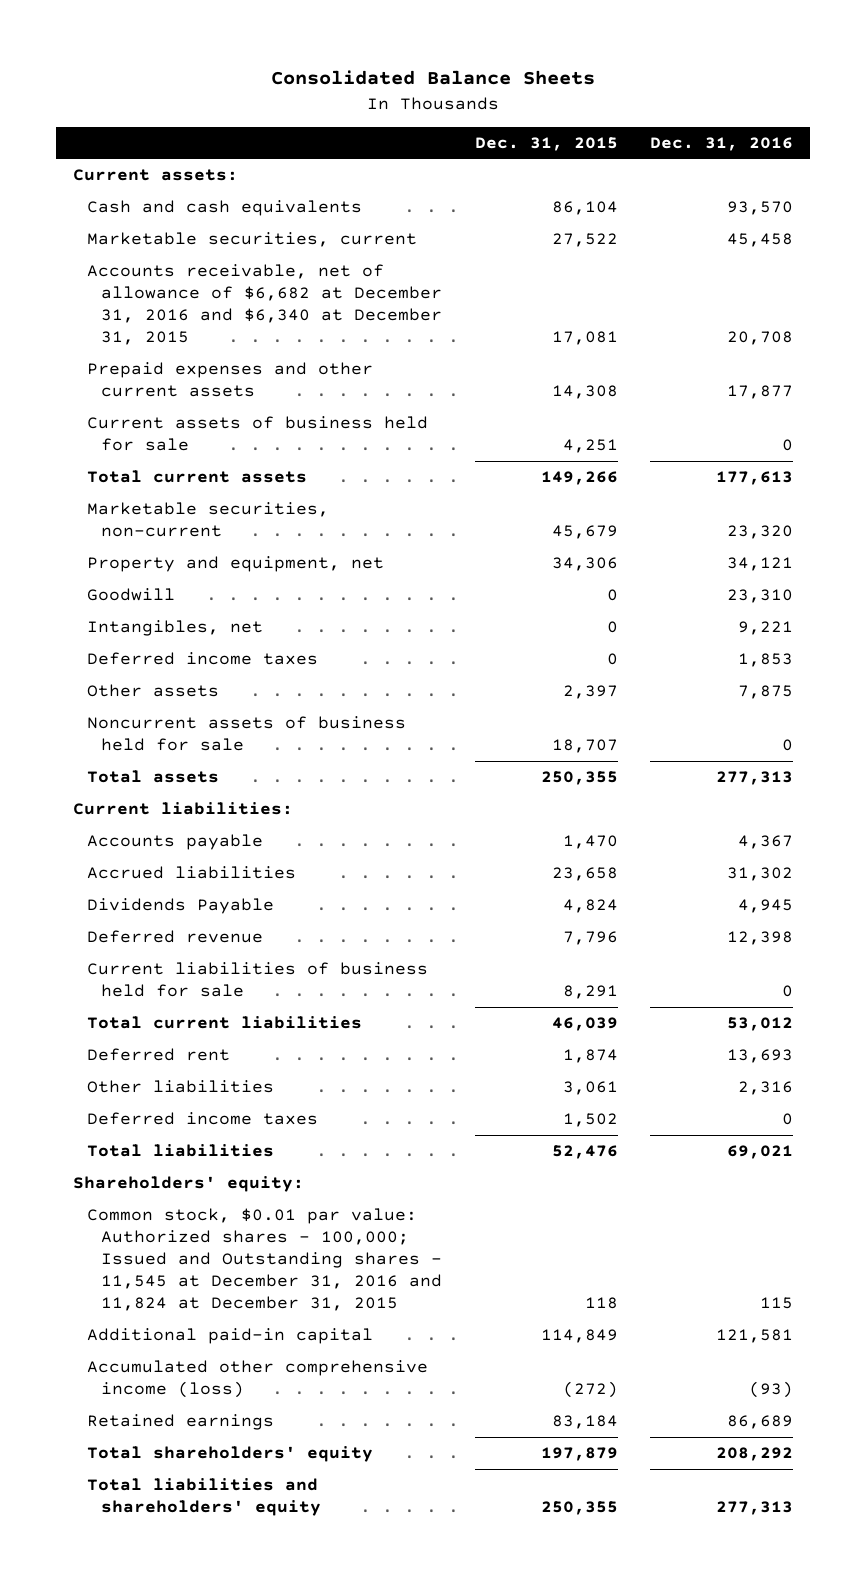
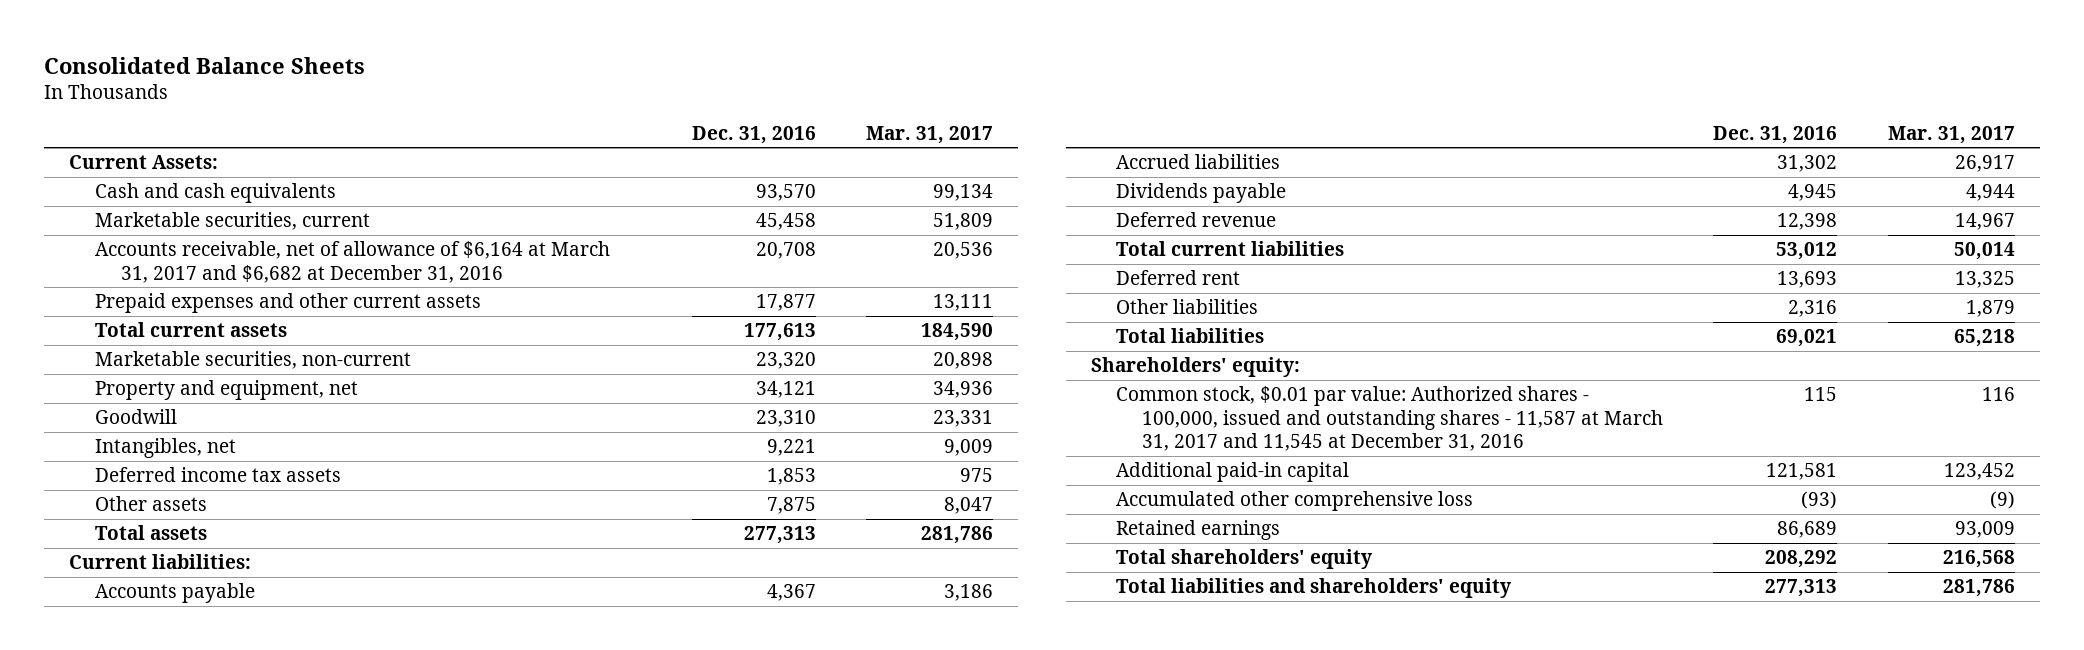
[474,136,618,151] Dec. 31, 2015 -> none
none -> [865,125,993,144] Mar. 31, 2017
[72,169,238,182] Current assets: -> [69,155,219,170] Current Assets:
[86,264,443,346] Accounts receivable, net of allowance of $6,682 at December 31, 2016 and $6,340 at December 31, 2015 -> [94,241,610,283] Accounts receivable, net of allowance of $6,164 at March 31, 2017 and $6,682 at December 31, 2016
[86,416,428,452] Current assets of business held for sale -> none
[86,652,318,666] Deferred income taxes -> [94,467,341,483] Deferred income tax assets
[86,716,406,752] Noncurrent assets of business held for sale -> none
[86,898,274,915] Dividends Payable -> [1116,183,1287,204] Dividends payable
[86,962,428,998] Current liabilities of business held for sale -> none
[86,1112,318,1126] Deferred income taxes -> none
[86,1208,443,1312] Common stock, $0.01 par value: Authorized shares - 100,000; Issued and Outstanding shares - 11,545 at December 31, 2016 and 11,824 at December 31, 2015 -> [1116,386,1664,452] Common stock, $0.01 par value: Authorized shares - 100,000, issued and outstanding shares - 11,587 at March 31, 2017 and 11,545 at December 31, 2016
[86,1360,428,1399] Accumulated other comprehensive income (loss) -> [1116,491,1474,512] Accumulated other comprehensive loss

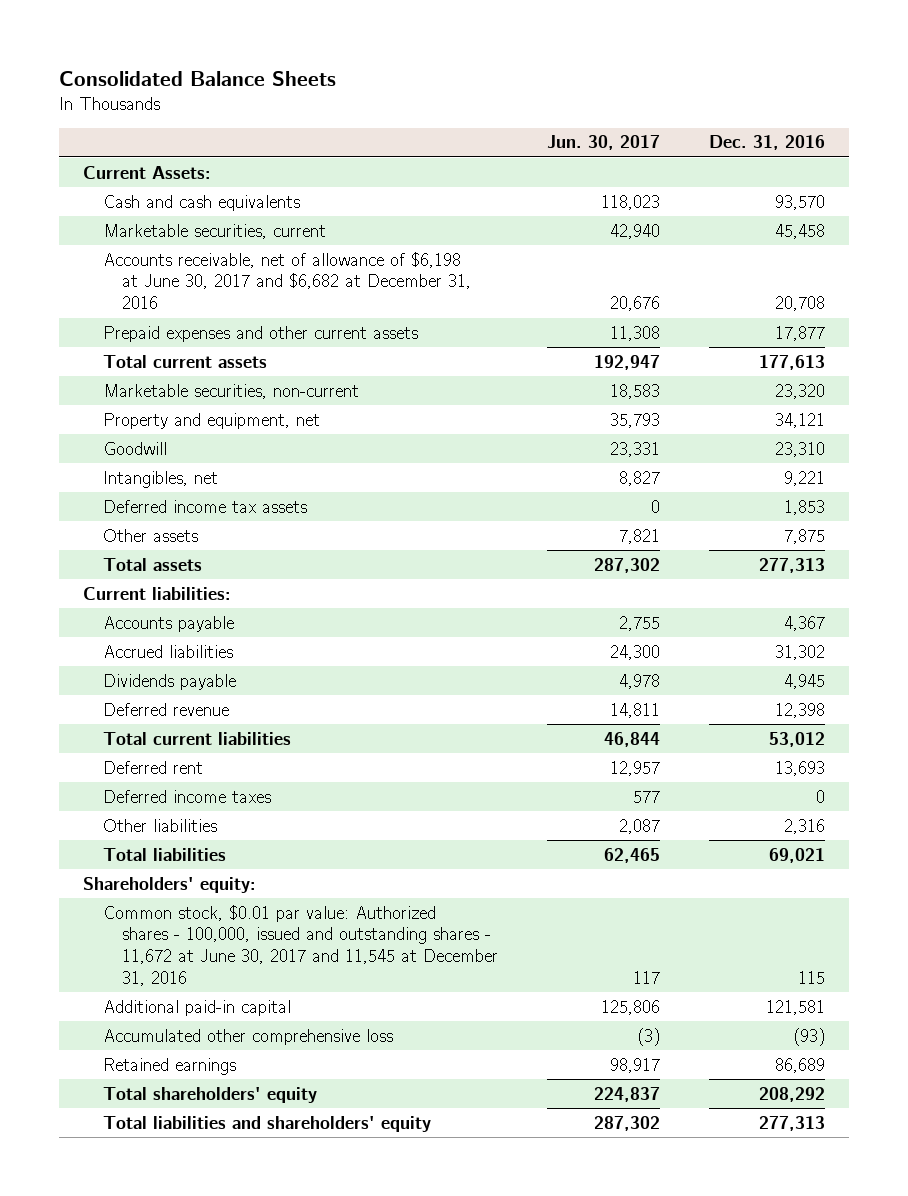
[865,125,993,144] Mar. 31, 2017 -> none
none -> [546,135,660,151] Jun. 30, 2017
[94,241,610,283] Accounts receivable, net of allowance of $6,164 at March 31, 2017 and $6,682 at December 31, 2016 -> [102,251,472,310] Accounts receivable, net of allowance of $6,198 at June 30, 2017 and $6,682 at December 31, 2016
none -> [102,789,271,803] Deferred income taxes
[1116,386,1664,452] Common stock, $0.01 par value: Authorized shares - 100,000, issued and outstanding shares - 11,587 at March 31, 2017 and 11,545 at December 31, 2016 -> [102,904,499,987] Common stock, $0.01 par value: Authorized shares - 100,000, issued and outstanding shares - 11,672 at June 30, 2017 and 11,545 at December 31, 2016

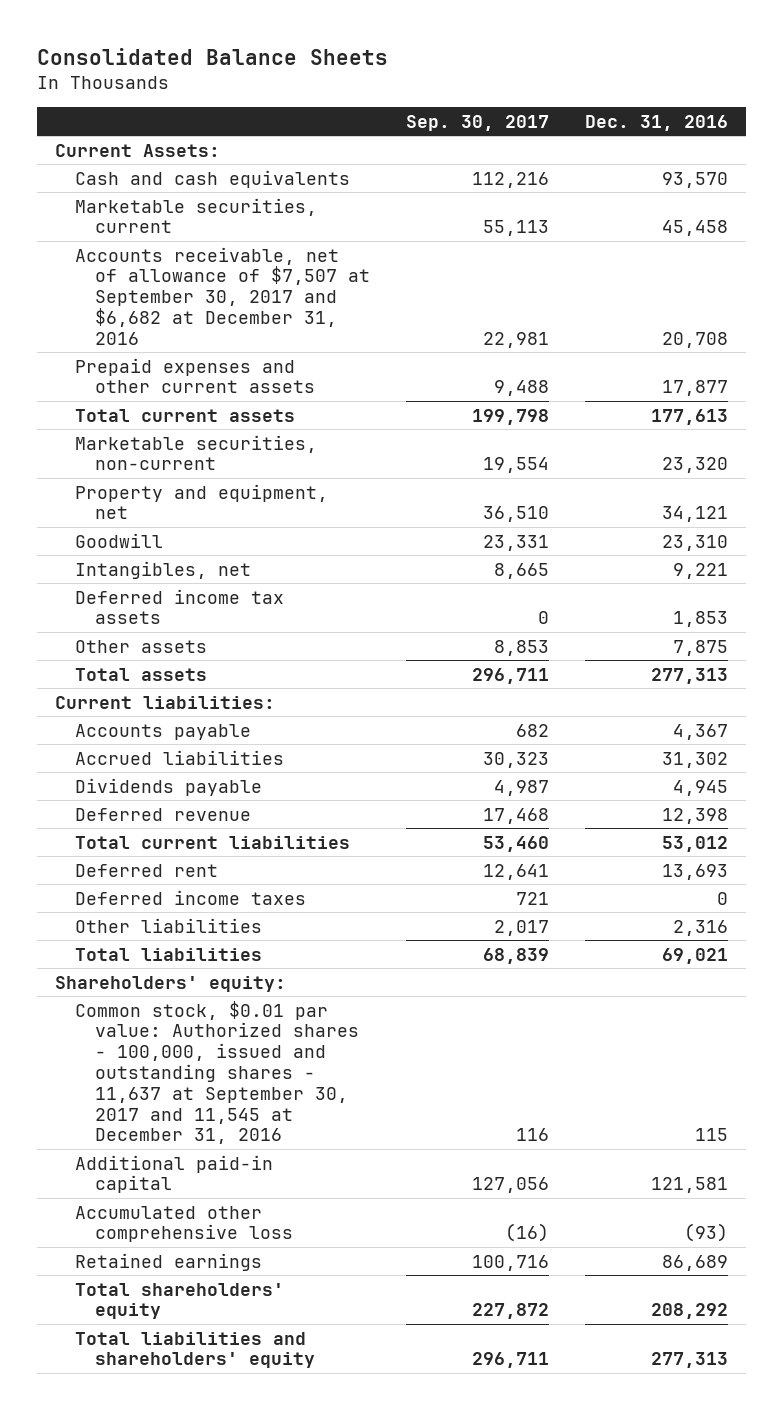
[546,135,660,151] Jun. 30, 2017 -> none
none -> [406,114,550,131] Sep. 30, 2017
[102,251,472,310] Accounts receivable, net of allowance of $6,198 at June 30, 2017 and $6,682 at December 31, 2016 -> [75,246,371,345] Accounts receivable, net of allowance of $7,507 at September 30, 2017 and $6,682 at December 31, 2016
[102,904,499,987] Common stock, $0.01 par value: Authorized shares - 100,000, issued and outstanding shares - 11,672 at June 30, 2017 and 11,545 at December 31, 2016 -> [75,1000,360,1145] Common stock, $0.01 par value: Authorized shares - 100,000, issued and outstanding shares - 11,637 at September 30, 2017 and 11,545 at December 31, 2016

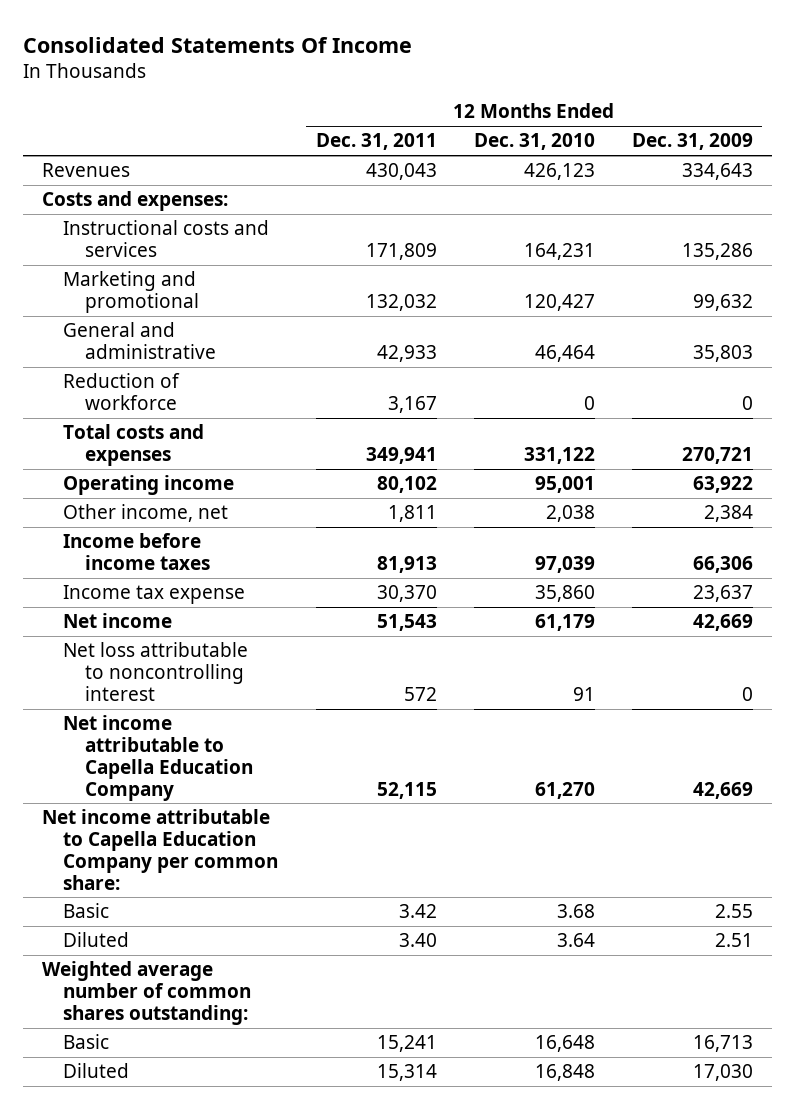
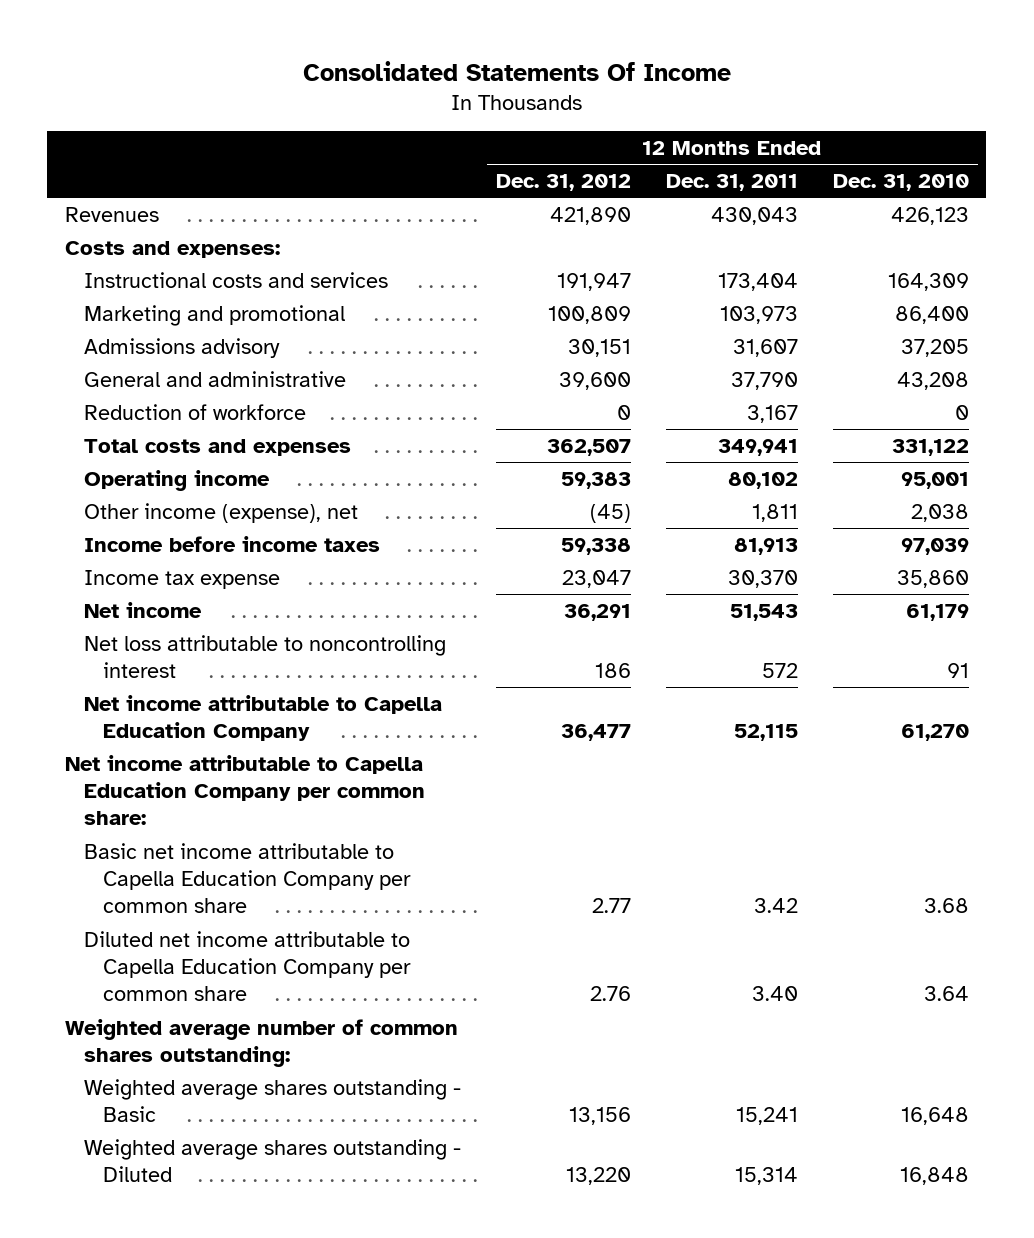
[632,133,754,151] Dec. 31, 2009 -> none
none -> [495,173,631,191] Dec. 31, 2012
[365,243,437,261] 171,809 -> [717,272,798,291] 173,404
[523,243,595,261] 164,231 -> [887,272,969,291] 164,309
[365,294,437,312] 132,032 -> [719,305,798,324] 103,973
[523,294,595,312] 120,427 -> [894,305,969,324] 86,400
none -> [83,337,280,358] Admissions advisory
[376,345,437,363] 42,933 -> [730,371,798,390] 37,790
[534,345,595,363] 46,464 -> [896,371,969,390] 43,208
[63,504,229,523] Other income, net -> [83,502,358,523] Other income (expense), net
[63,903,110,919] Basic -> [83,842,411,914] Basic net income attributable to Capella Education Company per common share
[63,932,130,948] Diluted -> [83,930,411,1002] Diluted net income attributable to Capella Education Company per common share
[63,1034,110,1050] Basic -> [83,1078,461,1123] Weighted average shares outstanding - Basic
[63,1063,130,1079] Diluted -> [83,1138,461,1183] Weighted average shares outstanding - Diluted

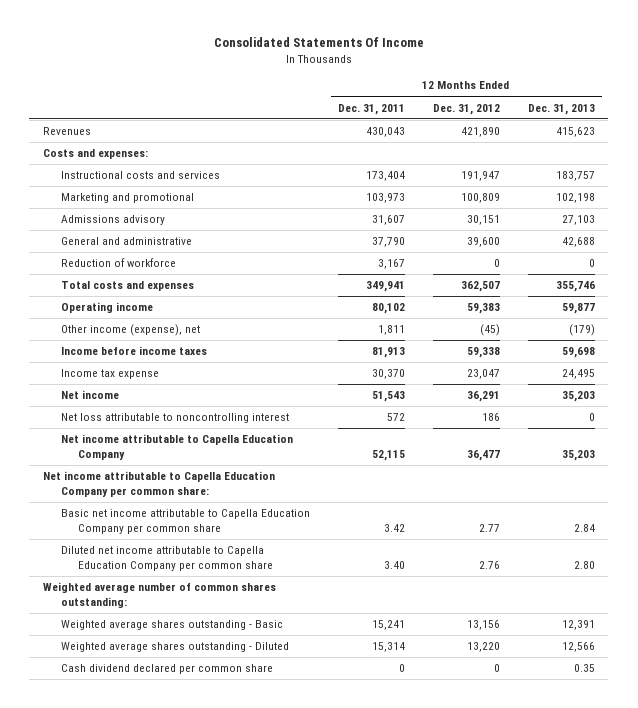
[832,173,969,191] Dec. 31, 2010 -> none
none -> [527,103,595,115] Dec. 31, 2013
none -> [60,664,273,675] Cash dividend declared per common share

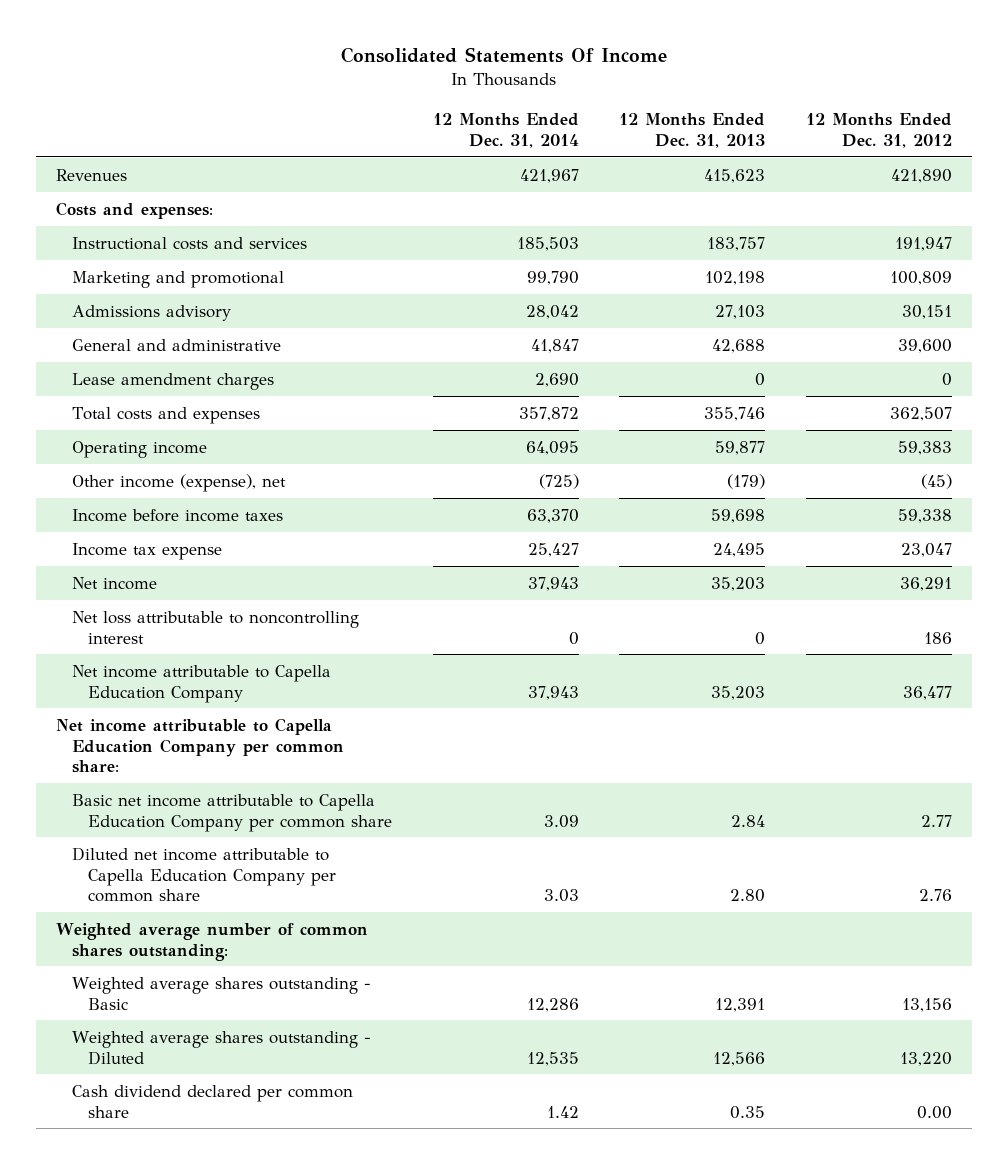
[337,103,405,115] Dec. 31, 2011 -> none
none -> [432,112,579,148] 12 Months Ended Dec. 31, 2014
[60,258,176,268] Reduction of workforce -> none
none -> [72,372,275,390] Lease amendment charges
[493,664,500,673] 0 -> [916,1105,952,1119] 0.00

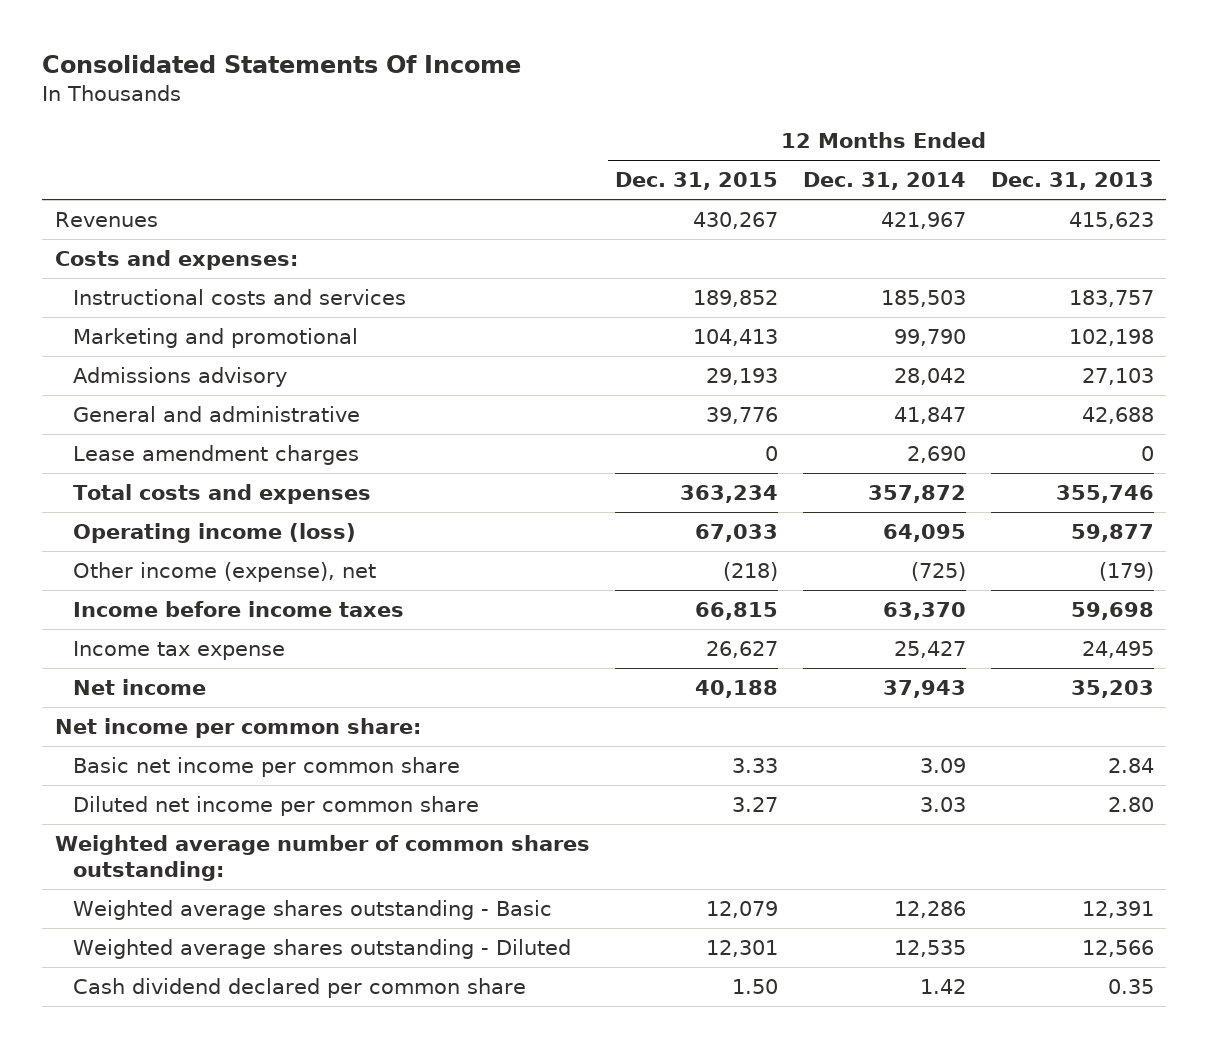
[805,112,952,148] 12 Months Ended Dec. 31, 2012 -> none
none -> [614,172,778,191] Dec. 31, 2015
[72,440,208,458] Operating income -> [73,522,357,543] Operating income (loss)
[72,610,360,644] Net loss attributable to noncontrolling interest -> none
[72,664,332,703] Net income attributable to Capella Education Company -> none
[55,717,345,774] Net income attributable to Capella Education Company per common share: -> [54,717,421,738] Net income per common share:
[72,793,393,832] Basic net income attributable to Capella Education Company per common share -> [73,756,461,777] Basic net income per common share
[72,846,337,903] Diluted net income attributable to Capella Education Company per common share -> [73,795,480,816] Diluted net income per common share

